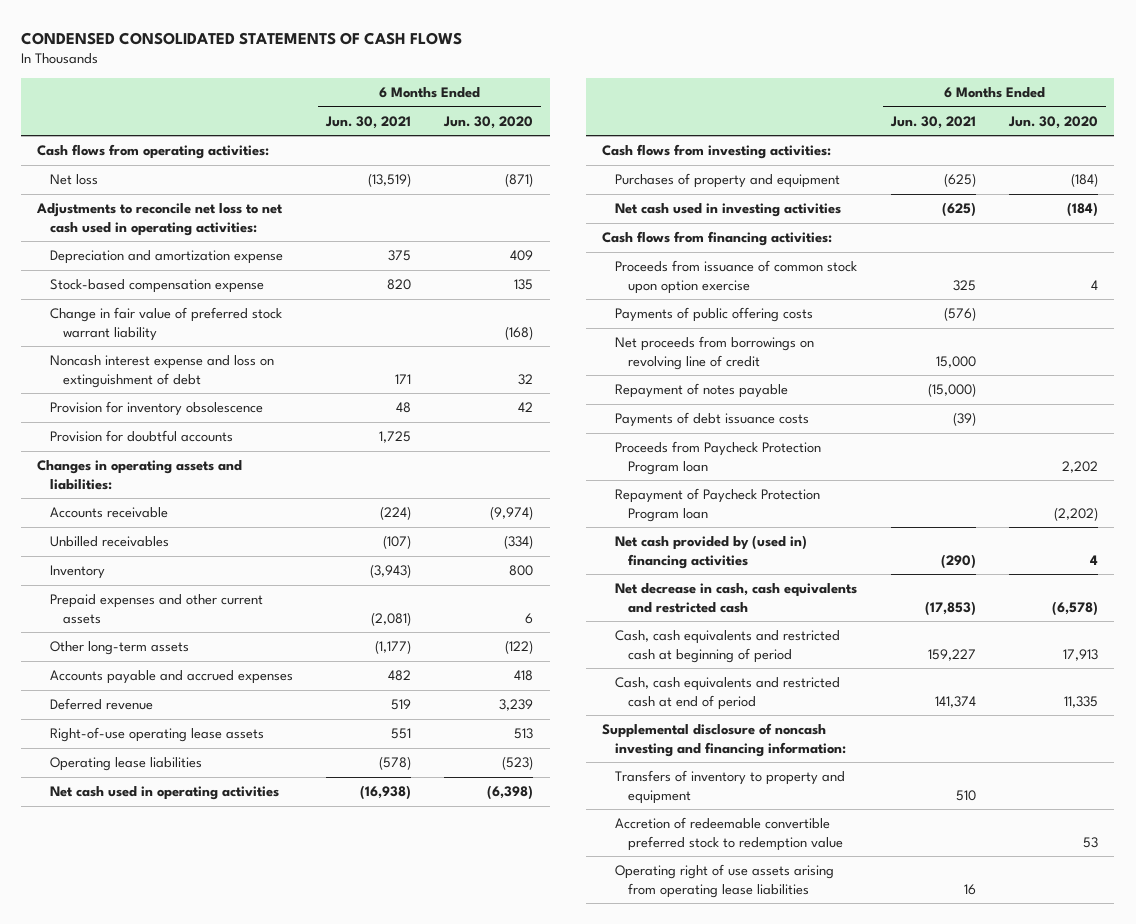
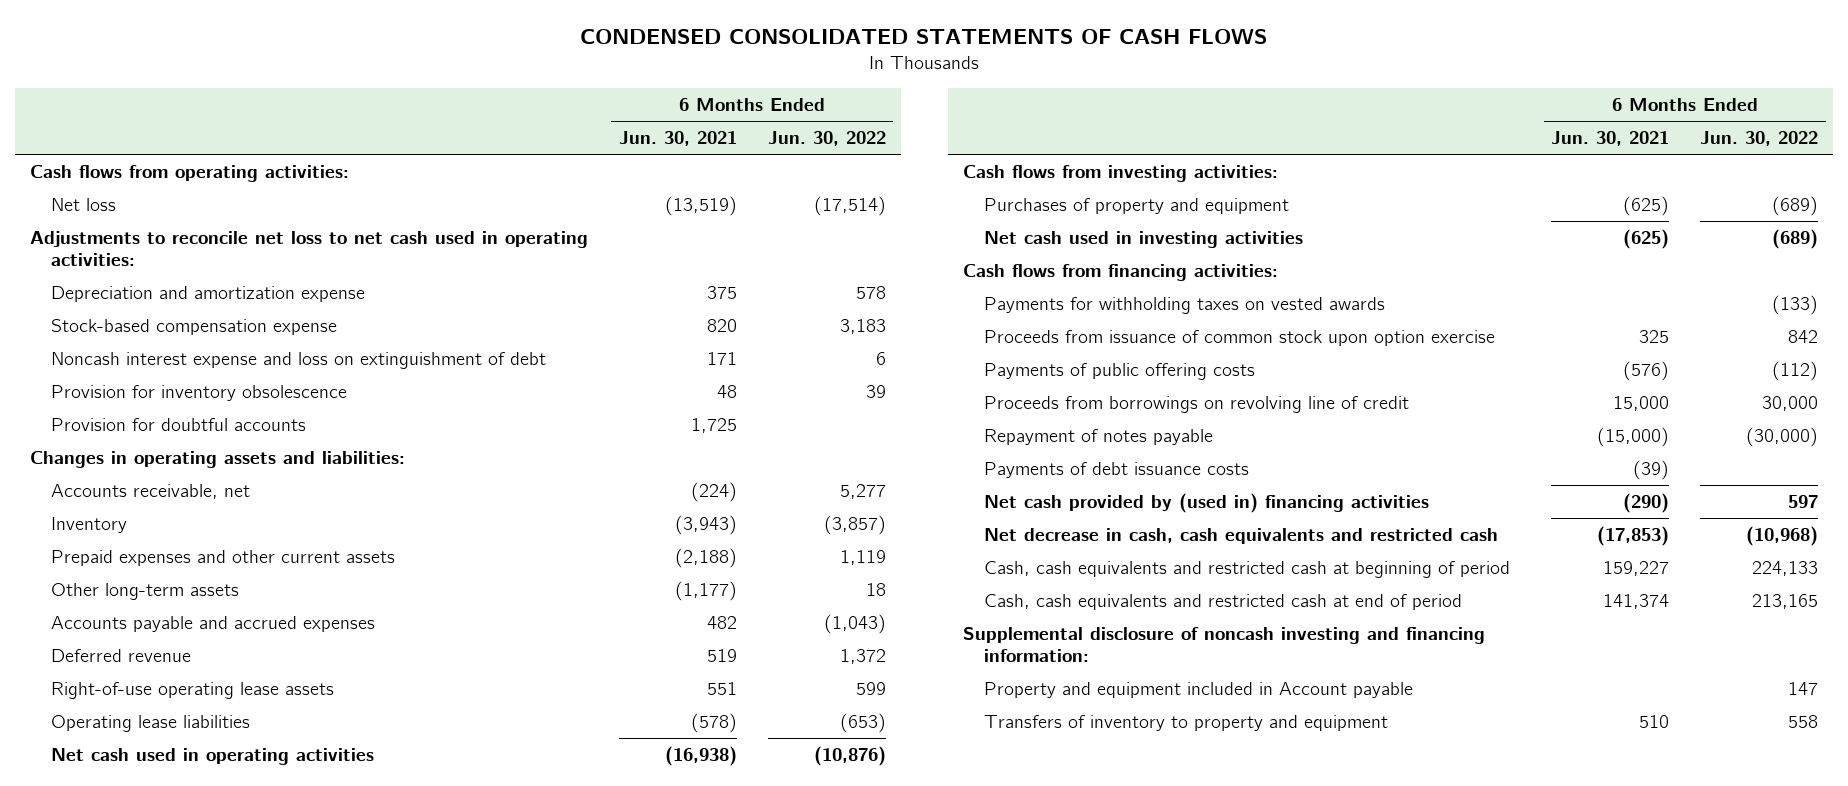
[443,115,534,129] Jun. 30, 2020 -> none
none -> [767,131,886,147] Jun. 30, 2022
[50,307,283,341] Change in fair value of preferred stock warrant liability -> none
[50,536,170,548] Unbilled receivables -> none
[50,507,169,519] Accounts receivable -> [51,484,251,500] Accounts receivable, net
[371,611,412,626] (2,081) -> [675,548,738,569] (2,188)
none -> [983,297,1385,315] Payments for withholding taxes on vested awards
[615,336,815,370] Net proceeds from borrowings on revolving line of credit -> [983,396,1409,414] Proceeds from borrowings on revolving line of credit
[615,441,822,475] Proceeds from Paycheck Protection Program loan -> none
[615,488,821,522] Repayment of Paycheck Protection Program loan -> none
none -> [983,682,1413,699] Property and equipment included in Account payable
[615,817,844,851] Accretion of redeemable convertible preferred stock to redemption value -> none
[615,864,835,898] Operating right of use assets arising from operating lease liabilities -> none

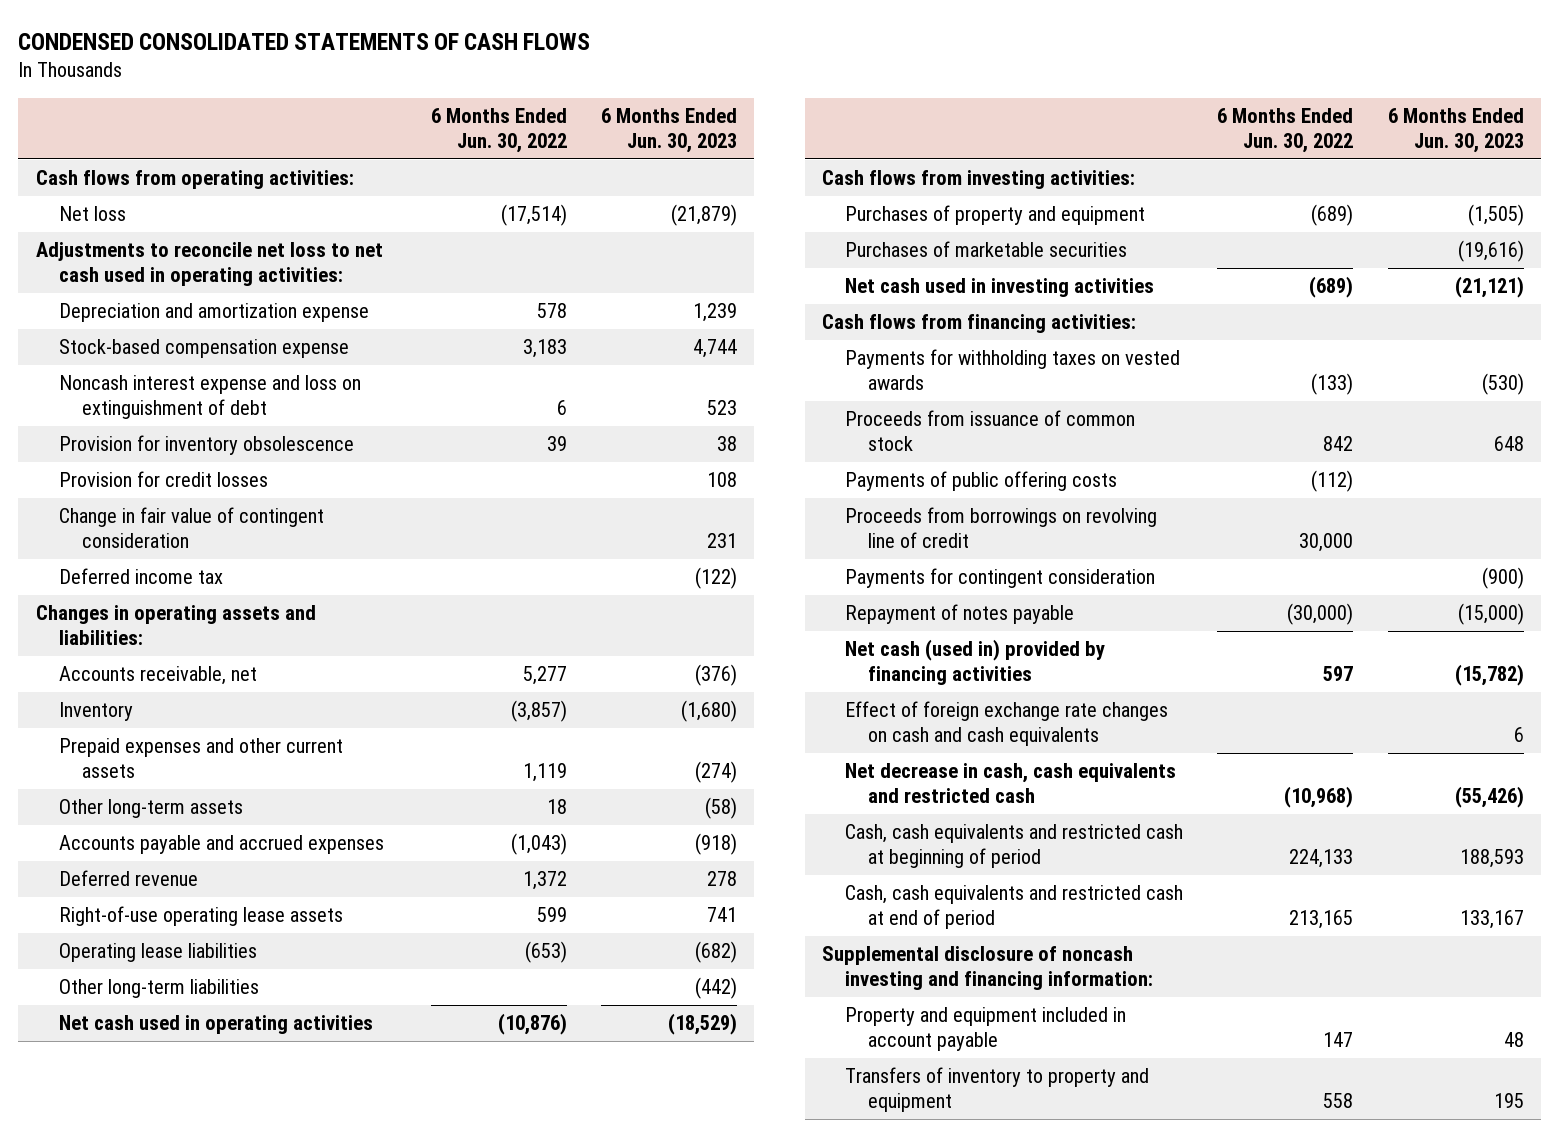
[619,131,738,147] Jun. 30, 2021 -> none
none -> [601,107,738,153] 6 Months Ended Jun. 30, 2023
[51,418,307,432] Provision for doubtful accounts -> [58,471,268,488] Provision for credit losses
none -> [58,507,324,549] Change in fair value of contingent consideration
none -> [58,568,223,585] Deferred income tax
none -> [58,979,259,999] Other long-term liabilities
none -> [845,241,1128,258] Purchases of marketable securities
[983,330,1495,347] Proceeds from issuance of common stock upon option exercise -> [845,410,1136,452] Proceeds from issuance of common stock
none -> [845,568,1156,589] Payments for contingent consideration
[983,462,1249,479] Payments of debt issuance costs -> none
[983,493,1429,514] Net cash provided by (used in) financing activities -> [845,639,1106,686] Net cash (used in) provided by financing activities
none -> [845,701,1169,747] Effect of foreign exchange rate changes on cash and cash equivalents
[983,682,1413,699] Property and equipment included in Account payable -> [845,1007,1127,1052] Property and equipment included in account payable

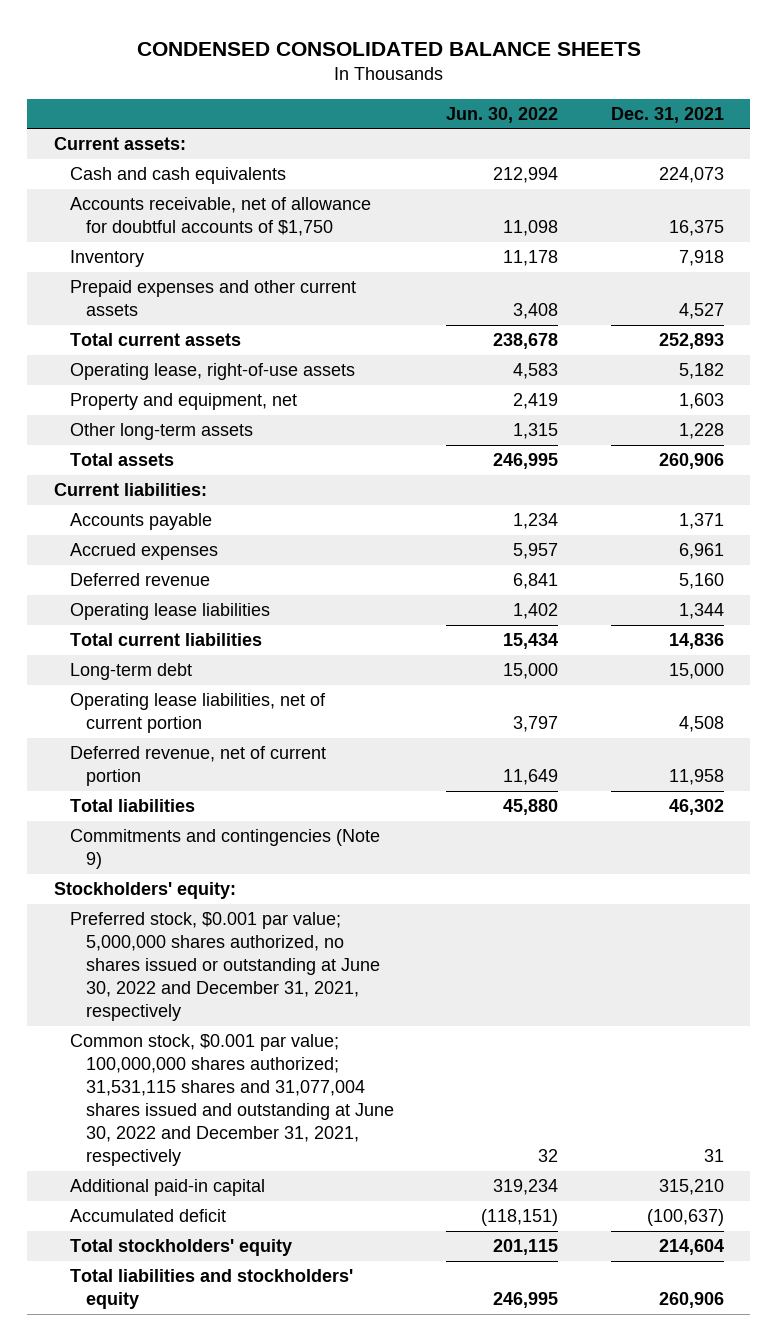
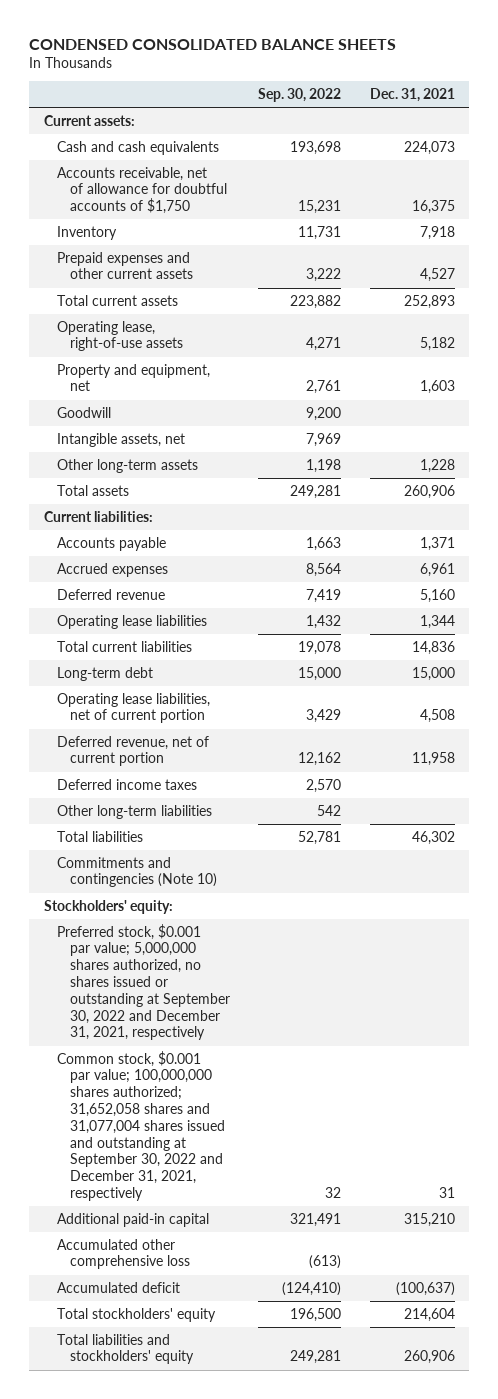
[446,106,559,123] Jun. 30, 2022 -> none
none -> [258,88,342,103] Sep. 30, 2022
none -> [56,406,111,418] Goodwill
none -> [56,432,185,447] Intangible assets, net
none -> [56,778,197,790] Deferred income taxes
none -> [56,804,212,819] Other long-term liabilities
[69,829,380,870] Commitments and contingencies (Note 9) -> [56,856,217,888] Commitments and contingencies (Note 10)
[69,912,381,1022] Preferred stock, $0.001 par value; 5,000,000 shares authorized, no shares issued or outstanding at June 30, 2022 and December 31, 2021, respectively -> [56,923,230,1041] Preferred stock, $0.001 par value; 5,000,000 shares authorized, no shares issued or outstanding at September 30, 2022 and December 31, 2021, respectively
[69,1034,395,1167] Common stock, $0.001 par value; 100,000,000 shares authorized; 31,531,115 shares and 31,077,004 shares issued and outstanding at June 30, 2022 and December 31, 2021, respectively -> [56,1050,225,1202] Common stock, $0.001 par value; 100,000,000 shares authorized; 31,652,058 shares and 31,077,004 shares issued and outstanding at September 30, 2022 and December 31, 2021, respectively
none -> [56,1238,190,1270] Accumulated other comprehensive loss

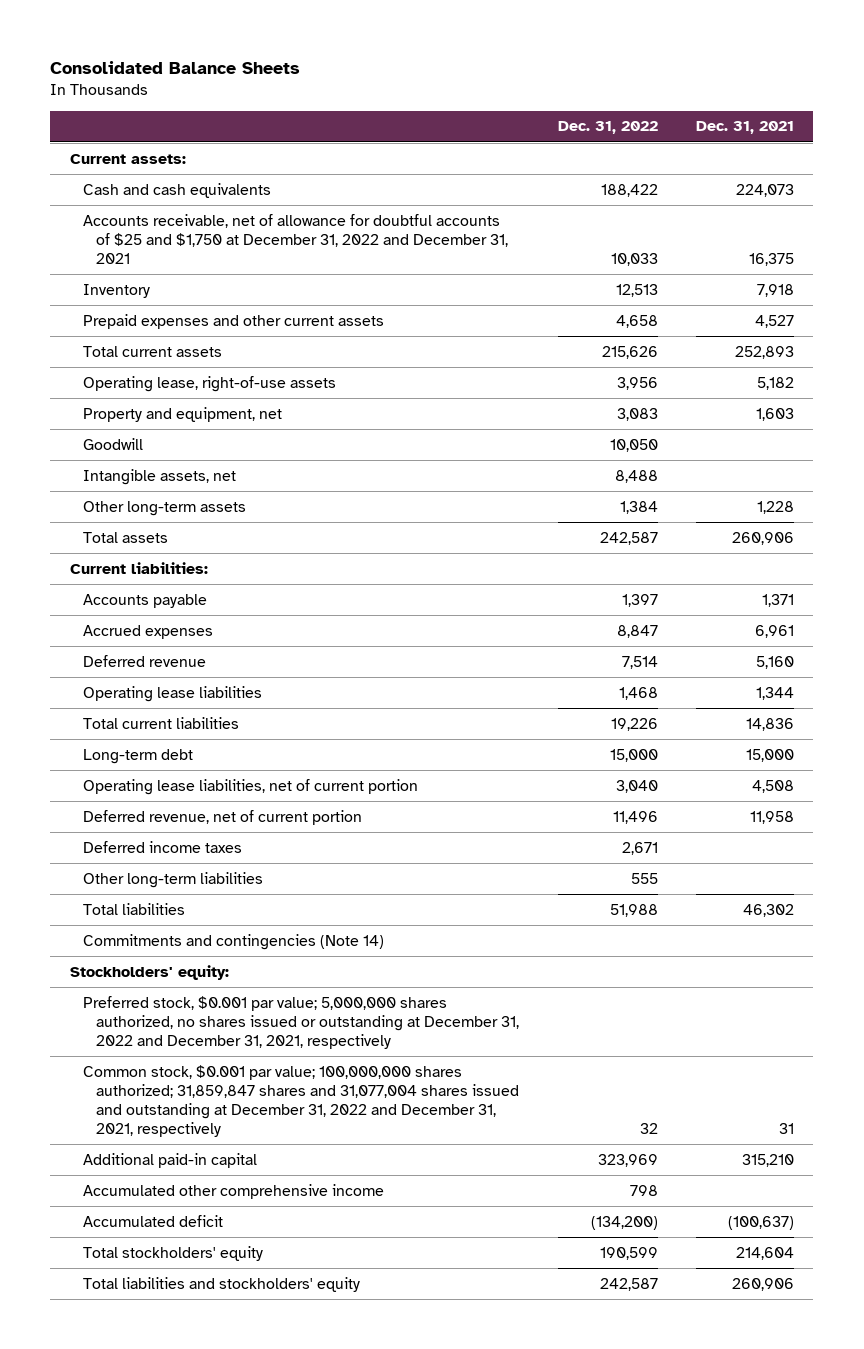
[29,39,397,51] CONDENSED CONSOLIDATED BALANCE SHEETS -> [50,61,301,75] Consolidated Balance Sheets
[258,88,342,103] Sep. 30, 2022 -> none
none -> [557,121,658,135] Dec. 31, 2022
[56,166,227,215] Accounts receivable, net of allowance for doubtful accounts of $1,750 -> [82,213,509,264] Accounts receivable, net of allowance for doubtful accounts of $25 and $1,750 at December 31, 2022 and December 31, 2021
[56,856,217,888] Commitments and contingencies (Note 10) -> [82,933,384,950] Commitments and contingencies (Note 14)
[56,923,230,1041] Preferred stock, $0.001 par value; 5,000,000 shares authorized, no shares issued or outstanding at September 30, 2022 and December 31, 2021, respectively -> [82,995,520,1049] Preferred stock, $0.001 par value; 5,000,000 shares authorized, no shares issued or outstanding at December 31, 2022 and December 31, 2021, respectively
[56,1050,225,1202] Common stock, $0.001 par value; 100,000,000 shares authorized; 31,652,058 shares and 31,077,004 shares issued and outstanding at September 30, 2022 and December 31, 2021, respectively -> [82,1064,520,1137] Common stock, $0.001 par value; 100,000,000 shares authorized; 31,859,847 shares and 31,077,004 shares issued and outstanding at December 31, 2022 and December 31, 2021, respectively
[56,1238,190,1270] Accumulated other comprehensive loss -> [82,1183,384,1199] Accumulated other comprehensive income

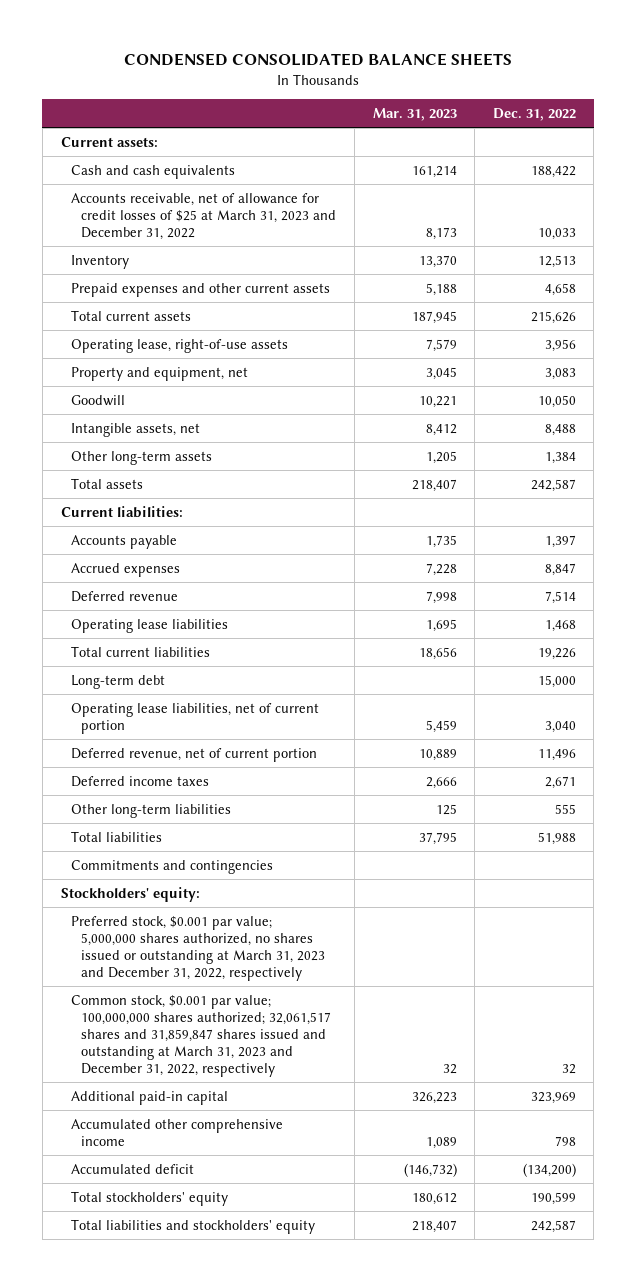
[50,61,301,75] Consolidated Balance Sheets -> [124,53,513,67] CONDENSED CONSOLIDATED BALANCE SHEETS
[696,121,795,135] Dec. 31, 2021 -> none
none -> [372,108,457,122] Mar. 31, 2023
[82,213,509,264] Accounts receivable, net of allowance for doubtful accounts of $25 and $1,750 at December 31, 2022 and December 31, 2021 -> [70,192,337,240] Accounts receivable, net of allowance for credit losses of $25 at March 31, 2023 and December 31, 2022
[82,933,384,950] Commitments and contingencies (Note 14) -> [70,859,273,874] Commitments and contingencies
[82,995,520,1049] Preferred stock, $0.001 par value; 5,000,000 shares authorized, no shares issued or outstanding at December 31, 2022 and December 31, 2021, respectively -> [70,915,326,982] Preferred stock, $0.001 par value; 5,000,000 shares authorized, no shares issued or outstanding at March 31, 2023 and December 31, 2022, respectively
[82,1064,520,1137] Common stock, $0.001 par value; 100,000,000 shares authorized; 31,859,847 shares and 31,077,004 shares issued and outstanding at December 31, 2022 and December 31, 2021, respectively -> [70,994,332,1078] Common stock, $0.001 par value; 100,000,000 shares authorized; 32,061,517 shares and 31,859,847 shares issued and outstanding at March 31, 2023 and December 31, 2022, respectively

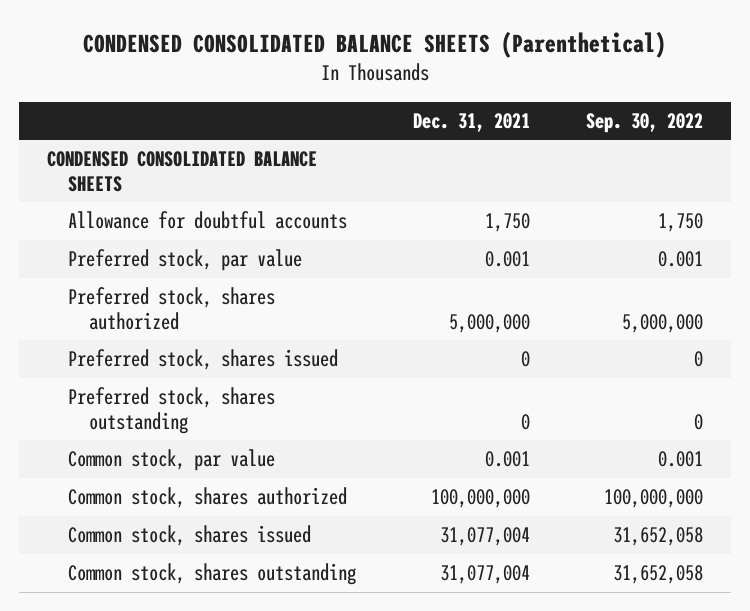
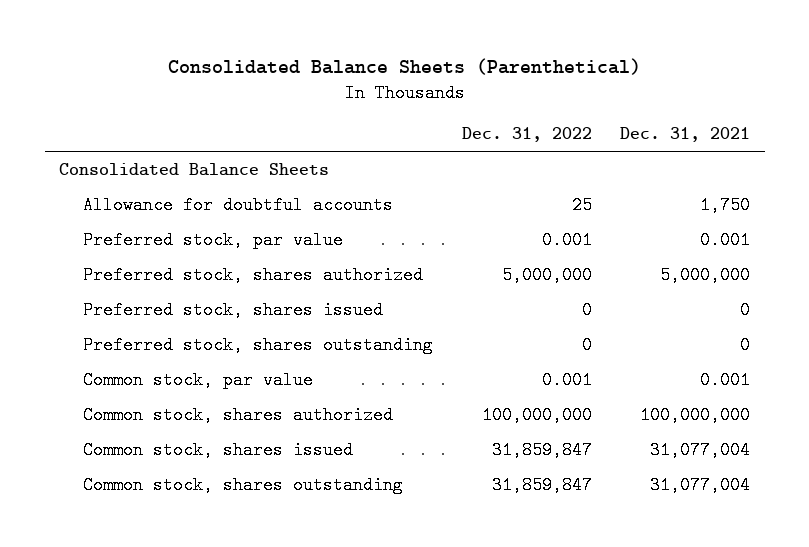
[83,30,667,58] CONDENSED CONSOLIDATED BALANCE SHEETS (Parenthetical) -> [167,58,641,76] Consolidated Balance Sheets (Parenthetical)
[586,112,704,133] Sep. 30, 2022 -> none
none -> [461,127,592,143] Dec. 31, 2022
[47,151,318,192] CONDENSED CONSOLIDATED BALANCE SHEETS -> [58,163,329,177] Consolidated Balance Sheets

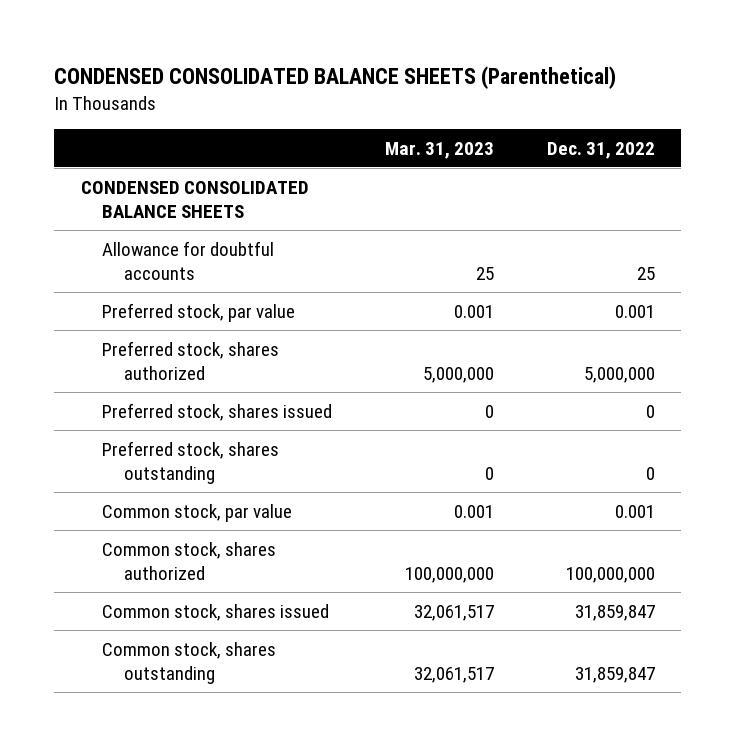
[167,58,641,76] Consolidated Balance Sheets (Parenthetical) -> [54,66,617,90] CONDENSED CONSOLIDATED BALANCE SHEETS (Parenthetical)
[620,127,751,143] Dec. 31, 2021 -> none
none -> [384,141,494,159] Mar. 31, 2023
[58,163,329,177] Consolidated Balance Sheets -> [80,180,309,219] CONDENSED CONSOLIDATED BALANCE SHEETS

